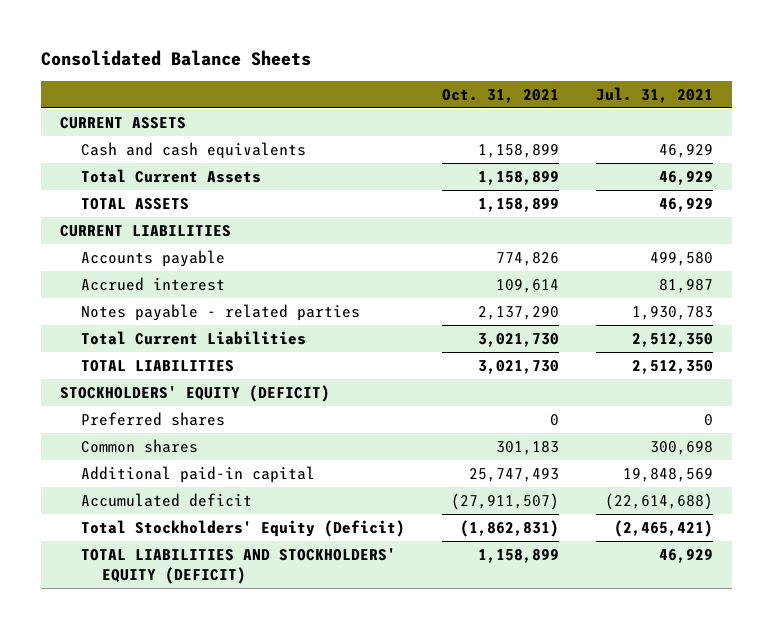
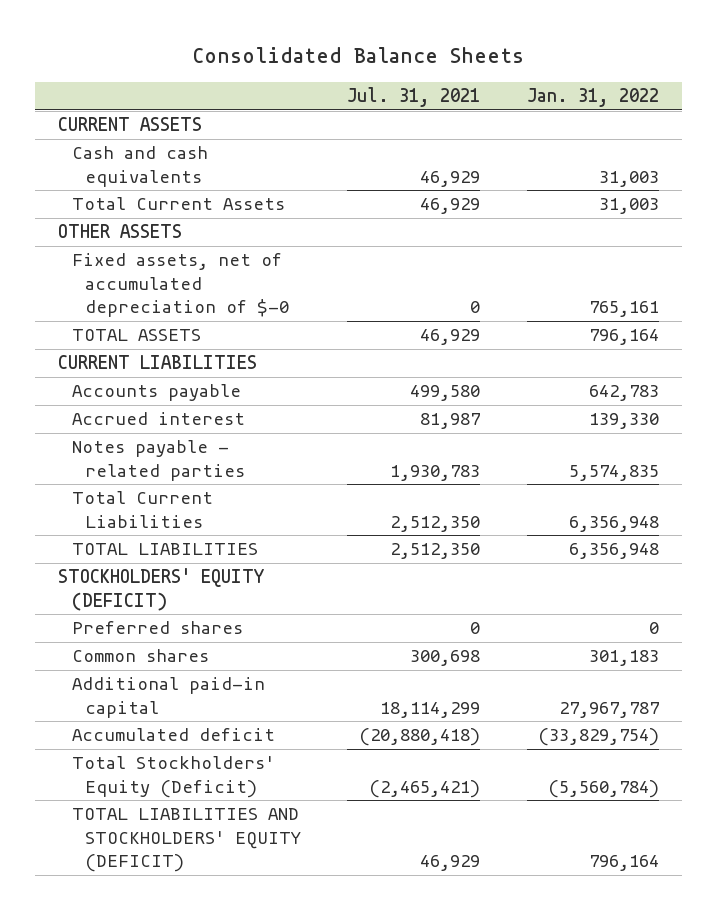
[442,88,560,103] Oct. 31, 2021 -> none
none -> [526,88,659,108] Jan. 31, 2022
none -> [58,224,183,239] OTHER ASSETS
none -> [71,253,290,317] Fixed assets, net of accumulated depreciation of $-0
[623,467,714,482] 19,848,569 -> [380,701,481,718] 18,114,299
[605,492,714,510] (22,614,688) -> [359,728,481,747] (20,880,418)

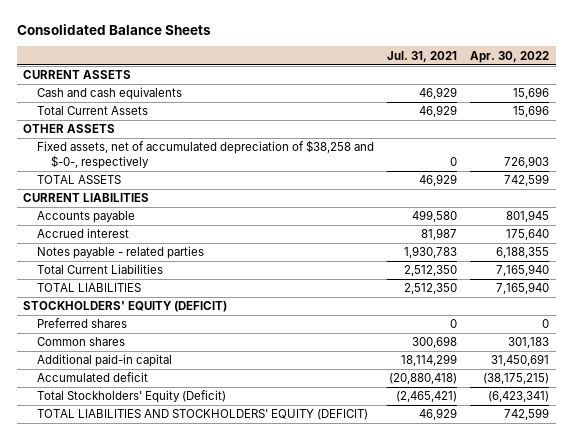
[526,88,659,108] Jan. 31, 2022 -> none
none -> [470,50,550,63] Apr. 30, 2022
[71,253,290,317] Fixed assets, net of accumulated depreciation of $-0 -> [37,140,375,169] Fixed assets, net of accumulated depreciation of $38,258 and $-0-, respectively

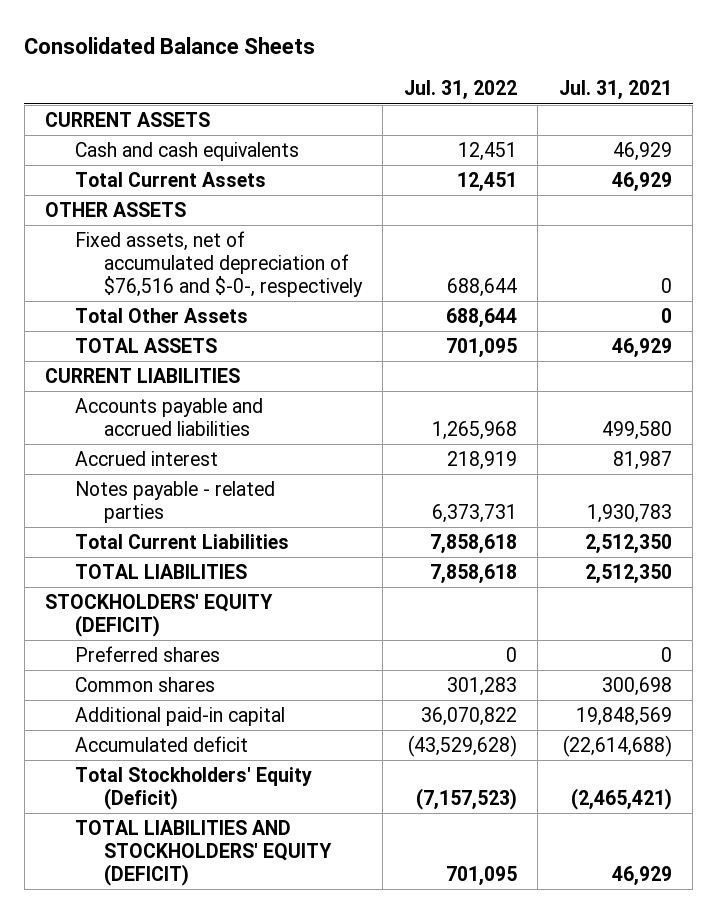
[470,50,550,63] Apr. 30, 2022 -> none
none -> [403,80,517,101] Jul. 31, 2022
[37,140,375,169] Fixed assets, net of accumulated depreciation of $38,258 and $-0-, respectively -> [74,230,363,297] Fixed assets, net of accumulated depreciation of $76,516 and $-0-, respectively
none -> [74,307,248,323] Total Other Assets
[37,211,136,224] Accounts payable -> [74,397,263,436] Accounts payable and accrued liabilities
[401,354,458,367] 18,114,299 -> [575,706,672,726] 19,848,569
[389,373,458,385] (20,880,418) -> [562,734,672,757] (22,614,688)

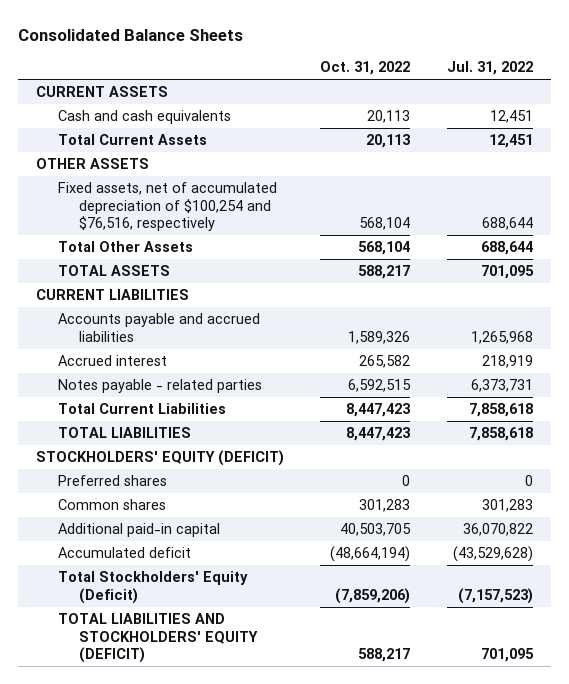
[558,80,672,101] Jul. 31, 2021 -> none
none -> [320,61,411,76] Oct. 31, 2022
[74,230,363,297] Fixed assets, net of accumulated depreciation of $76,516 and $-0-, respectively -> [57,182,277,232] Fixed assets, net of accumulated depreciation of $100,254 and $76,516, respectively

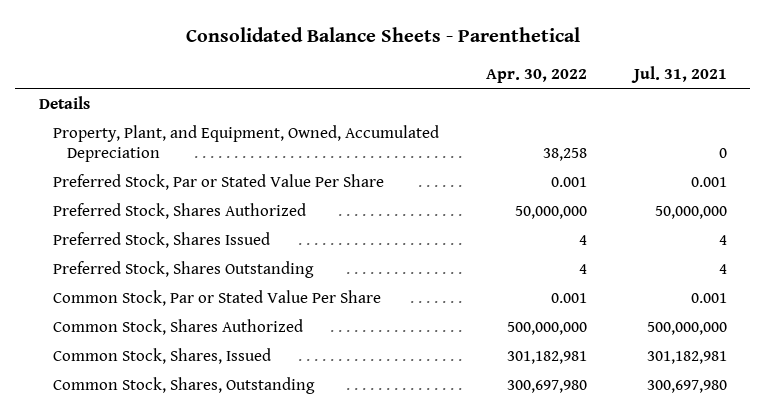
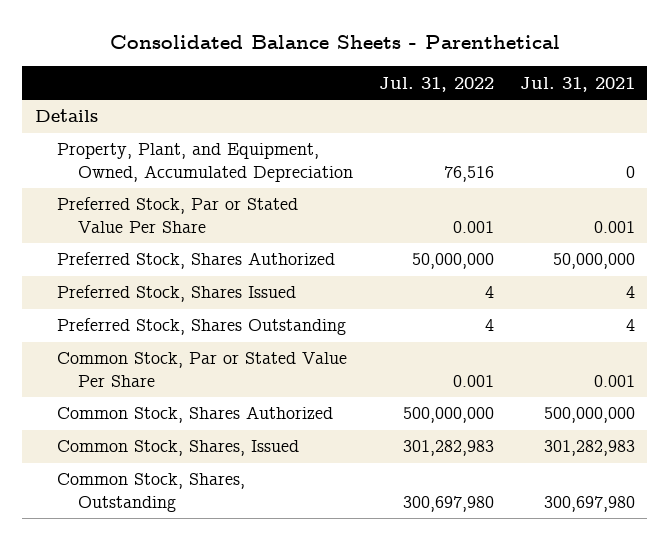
[485,68,587,83] Apr. 30, 2022 -> none
none -> [378,76,494,92] Jul. 31, 2022
[646,350,727,364] 301,182,981 -> [543,440,635,457] 301,282,983

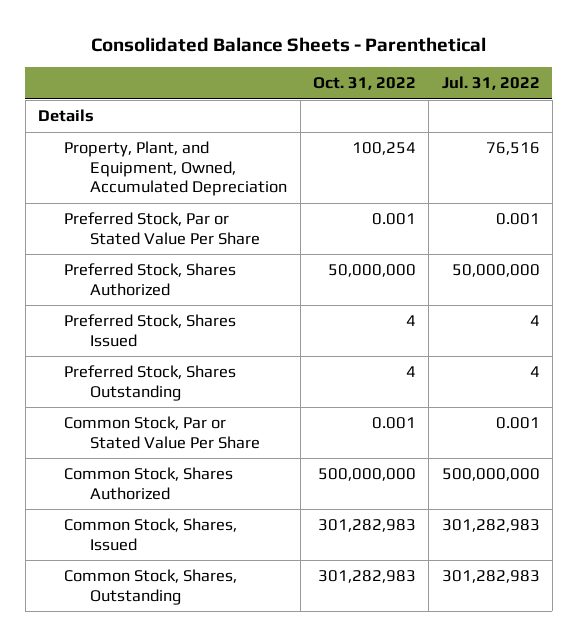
[519,76,635,92] Jul. 31, 2021 -> none
none -> [312,77,416,91] Oct. 31, 2022
[402,495,494,512] 300,697,980 -> [441,570,540,584] 301,282,983

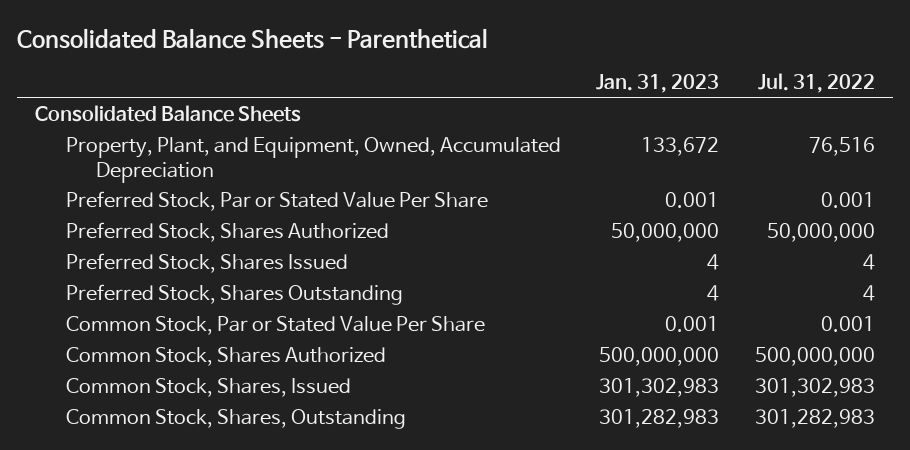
[312,77,416,91] Oct. 31, 2022 -> none
none -> [596,74,720,94] Jan. 31, 2023
[38,109,95,123] Details -> none
none -> [34,105,301,123] Consolidated Balance Sheets
[441,519,540,533] 301,282,983 -> [755,378,876,398] 301,302,983

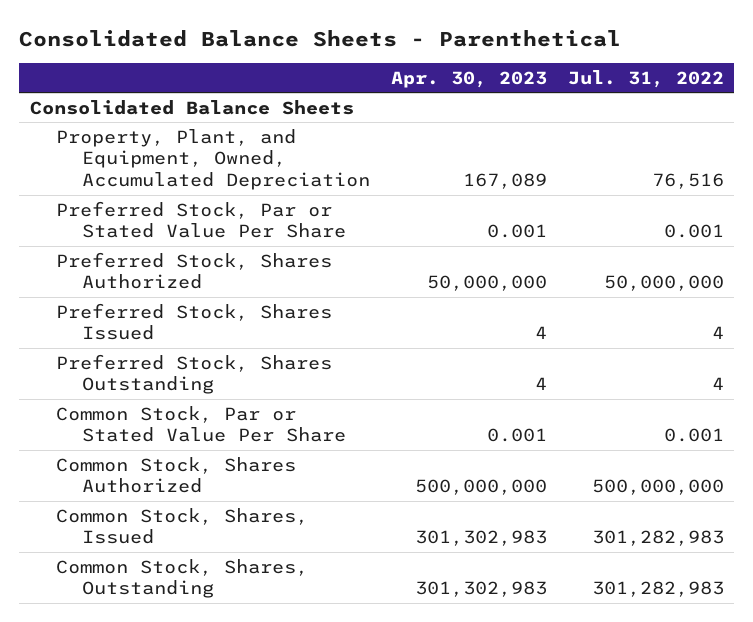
[596,74,720,94] Jan. 31, 2023 -> none
none -> [390,70,547,88] Apr. 30, 2023
[755,378,876,398] 301,302,983 -> [591,530,724,547] 301,282,983

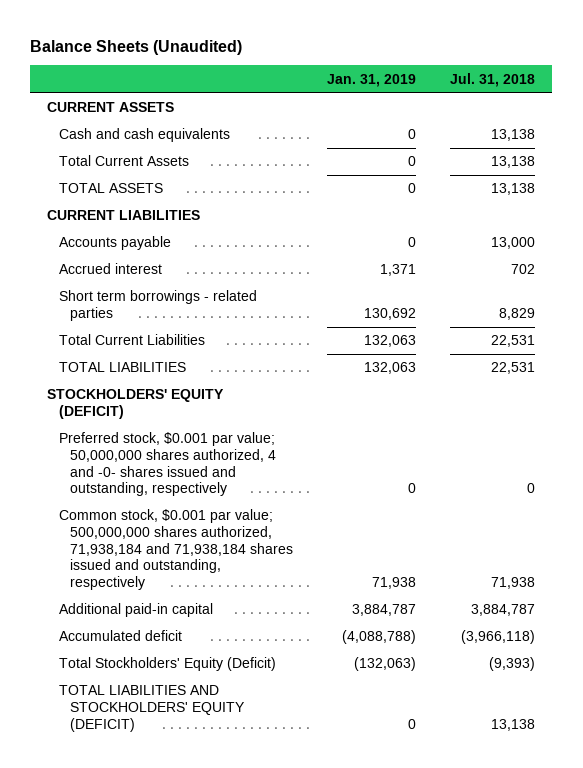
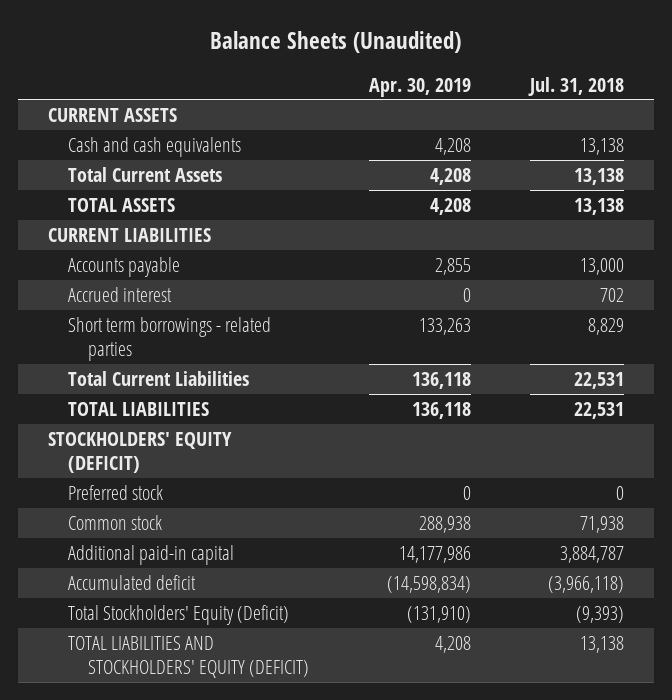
[327,73,417,87] Jan. 31, 2019 -> none
none -> [368,77,471,97] Apr. 30, 2019
[58,432,277,497] Preferred stock, $0.001 par value; 50,000,000 shares authorized, 4 and -0- shares issued and outstanding, respectively -> [68,485,164,501] Preferred stock
[58,509,294,590] Common stock, $0.001 par value; 500,000,000 shares authorized, 71,938,184 and 71,938,184 shares issued and outstanding, respectively -> [68,515,163,531] Common stock

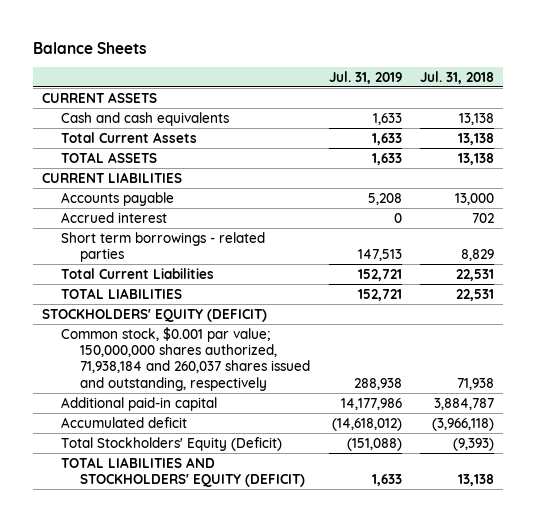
[210,31,462,54] Balance Sheets (Unaudited) -> [33,41,147,54] Balance Sheets
[368,77,471,97] Apr. 30, 2019 -> none
none -> [328,70,402,84] Jul. 31, 2019
[68,485,164,501] Preferred stock -> none
[68,515,163,531] Common stock -> [61,326,311,391] Common stock, $0.001 par value; 150,000,000 shares authorized, 71,938,184 and 260,037 shares issued and outstanding, respectively

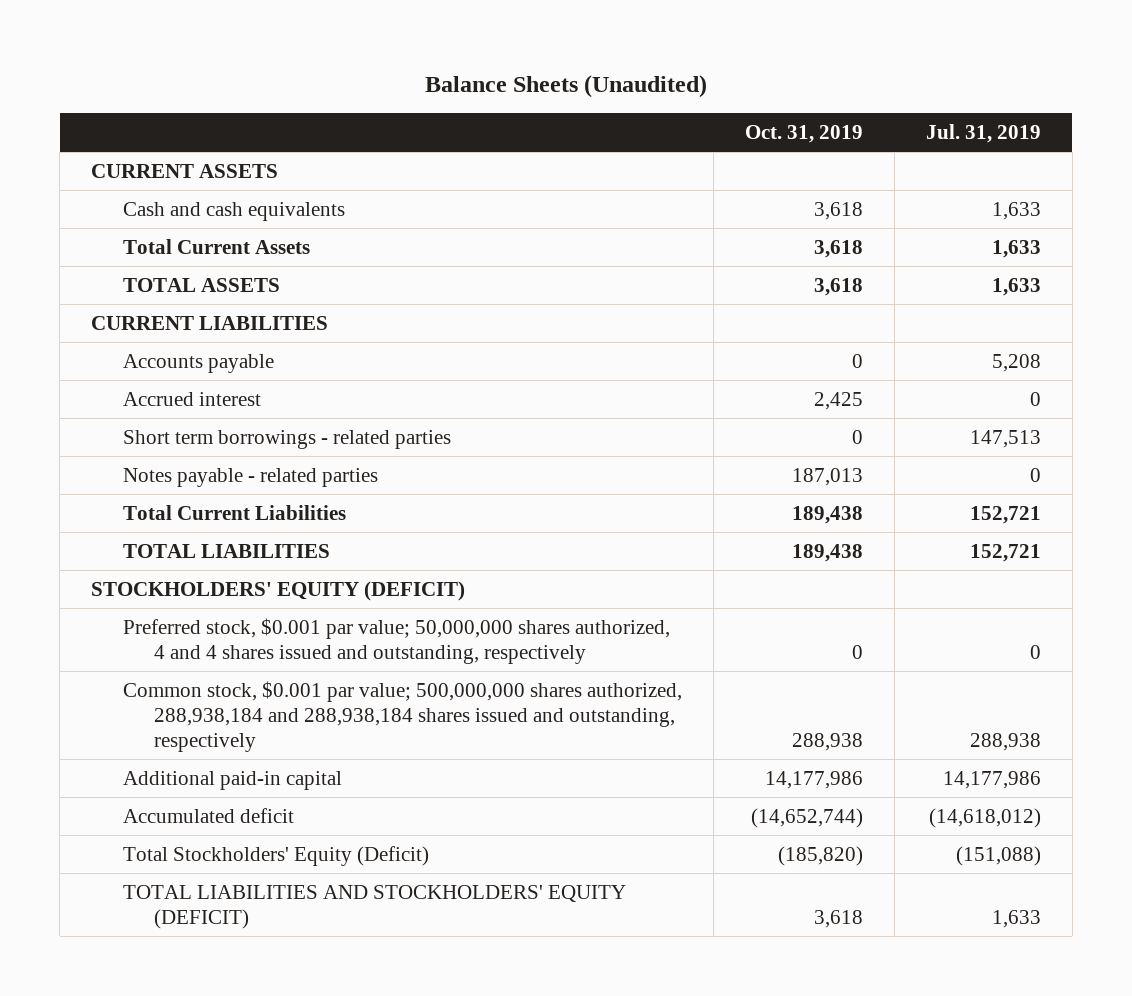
[33,41,147,54] Balance Sheets -> [424,75,707,99] Balance Sheets (Unaudited)
[420,70,495,84] Jul. 31, 2018 -> none
none -> [744,125,863,144] Oct. 31, 2019
none -> [122,467,378,487] Notes payable - related parties
none -> [122,617,670,664] Preferred stock, $0.001 par value; 50,000,000 shares authorized, 4 and 4 shares issued and outstanding, respectively
[61,326,311,391] Common stock, $0.001 par value; 150,000,000 shares authorized, 71,938,184 and 260,037 shares issued and outstanding, respectively -> [122,680,682,752] Common stock, $0.001 par value; 500,000,000 shares authorized, 288,938,184 and 288,938,184 shares issued and outstanding, respectively

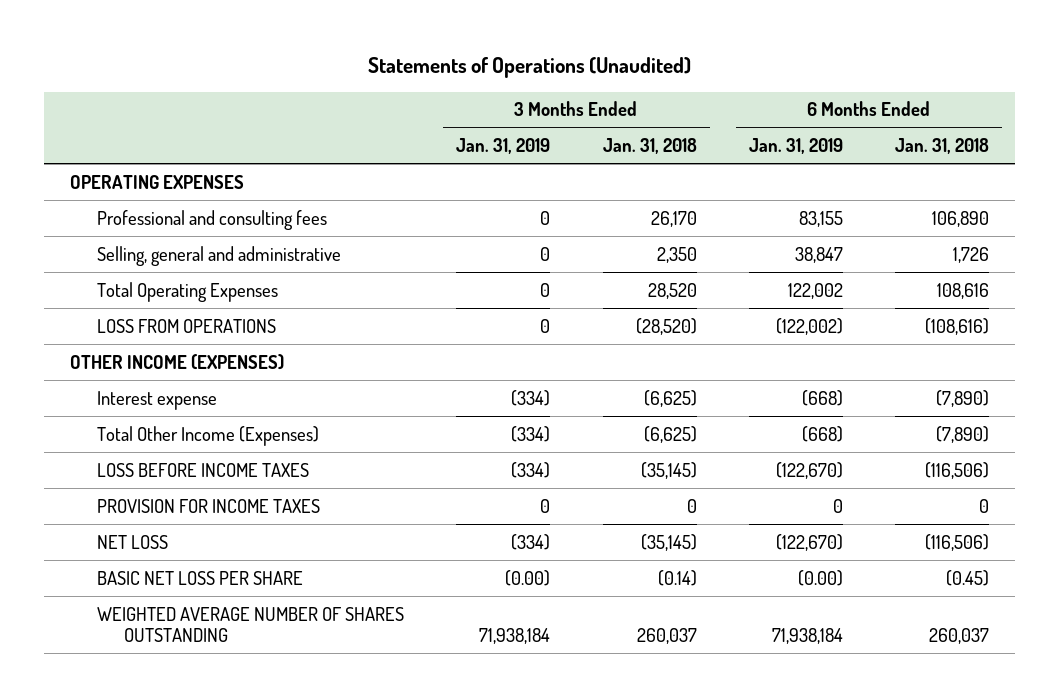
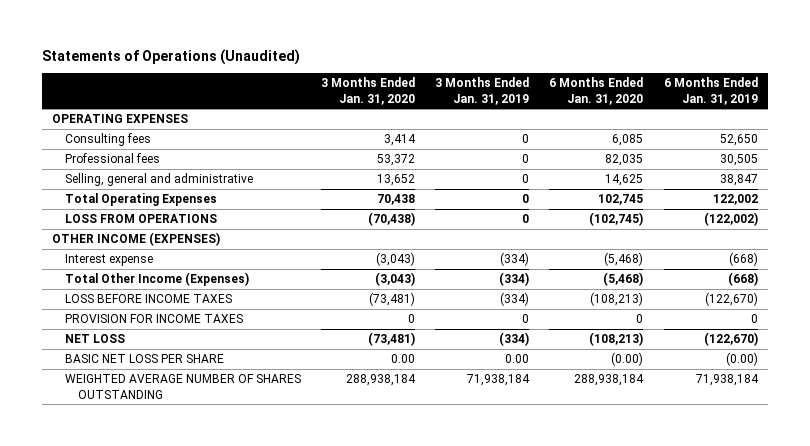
[602,138,697,155] Jan. 31, 2018 -> none
[895,138,990,155] Jan. 31, 2018 -> none
none -> [321,77,416,105] 3 Months Ended Jan. 31, 2020
none -> [549,77,644,105] 6 Months Ended Jan. 31, 2020
none -> [65,133,152,147] Consulting fees
[97,209,328,230] Professional and consulting fees -> [65,153,161,164] Professional fees
[798,210,843,227] 83,155 -> [719,154,758,167] 30,505
[505,569,551,586] (0.00) -> [505,354,530,364] 0.00

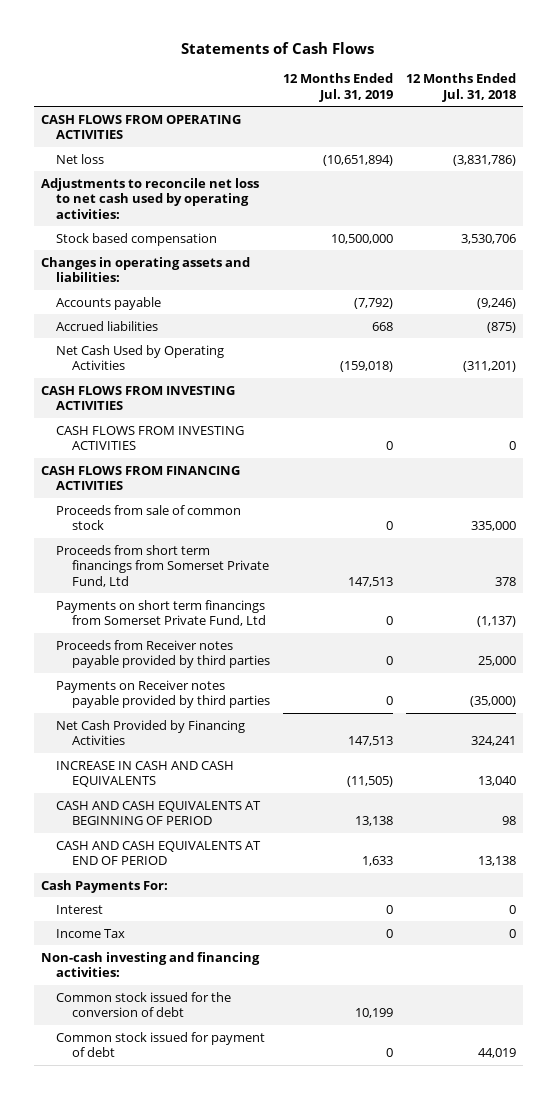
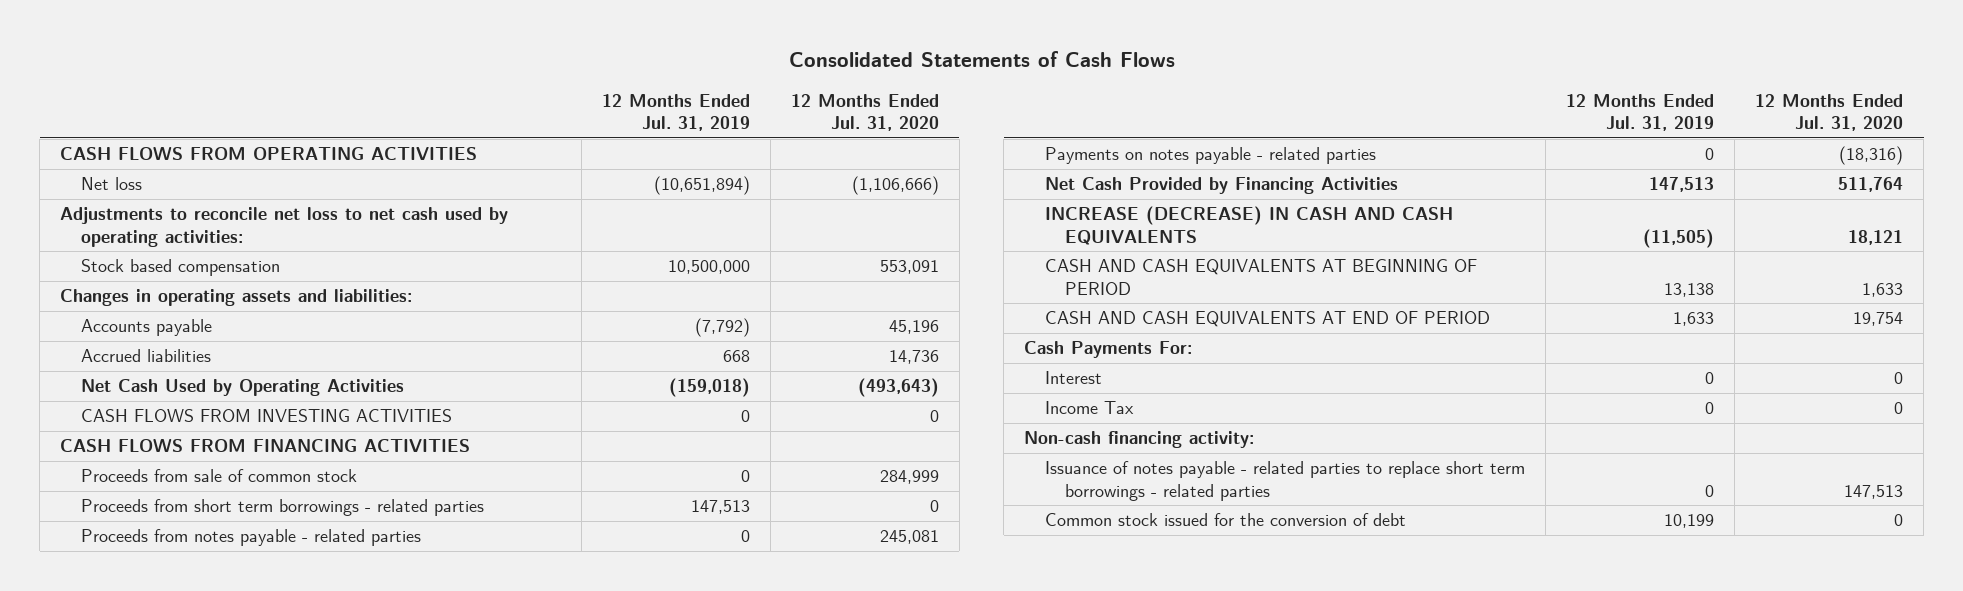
[181,41,375,54] Statements of Cash Flows -> [788,51,1175,68] Consolidated Statements of Cash Flows
[406,73,517,102] 12 Months Ended Jul. 31, 2018 -> none
none -> [790,93,939,131] 12 Months Ended Jul. 31, 2020
[40,385,235,411] CASH FLOWS FROM INVESTING ACTIVITIES -> none
[56,599,266,627] Payments on short term financings from Somerset Private Fund, Ltd -> none
[56,544,269,587] Proceeds from short term financings from Somerset Private Fund, Ltd -> [80,499,484,517] Proceeds from short term borrowings - related parties
[56,639,270,669] Proceeds from Receiver notes payable provided by third parties -> [80,529,421,547] Proceeds from notes payable - related parties
[56,679,270,709] Payments on Receiver notes payable provided by third parties -> [1044,147,1376,165] Payments on notes payable - related parties
[56,760,235,788] INCREASE IN CASH AND CASH EQUIVALENTS -> [1044,206,1453,245] INCREASE (DECREASE) IN CASH AND CASH EQUIVALENTS
[40,951,260,978] Non-cash investing and financing activities: -> [1024,431,1255,449] Non-cash financing activity:
none -> [1044,461,1525,501] Issuance of notes payable - related parties to replace short term borrowings - related parties
[56,1031,266,1058] Common stock issued for payment of debt -> none

